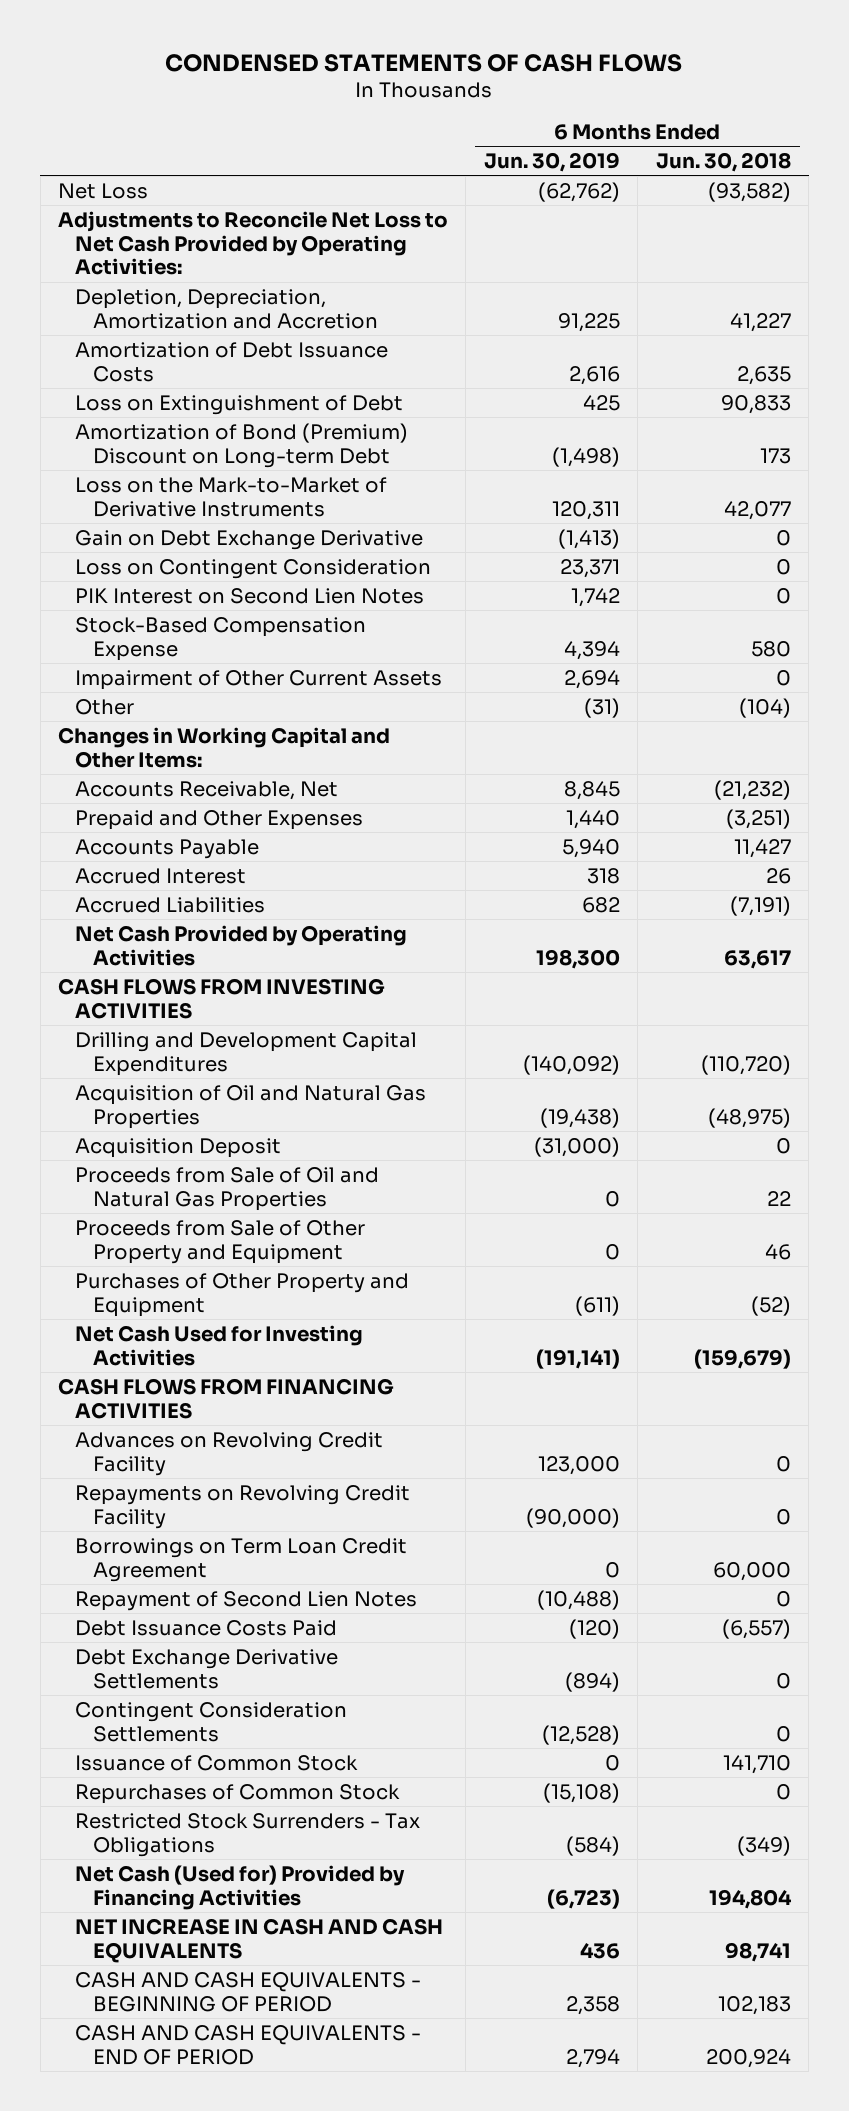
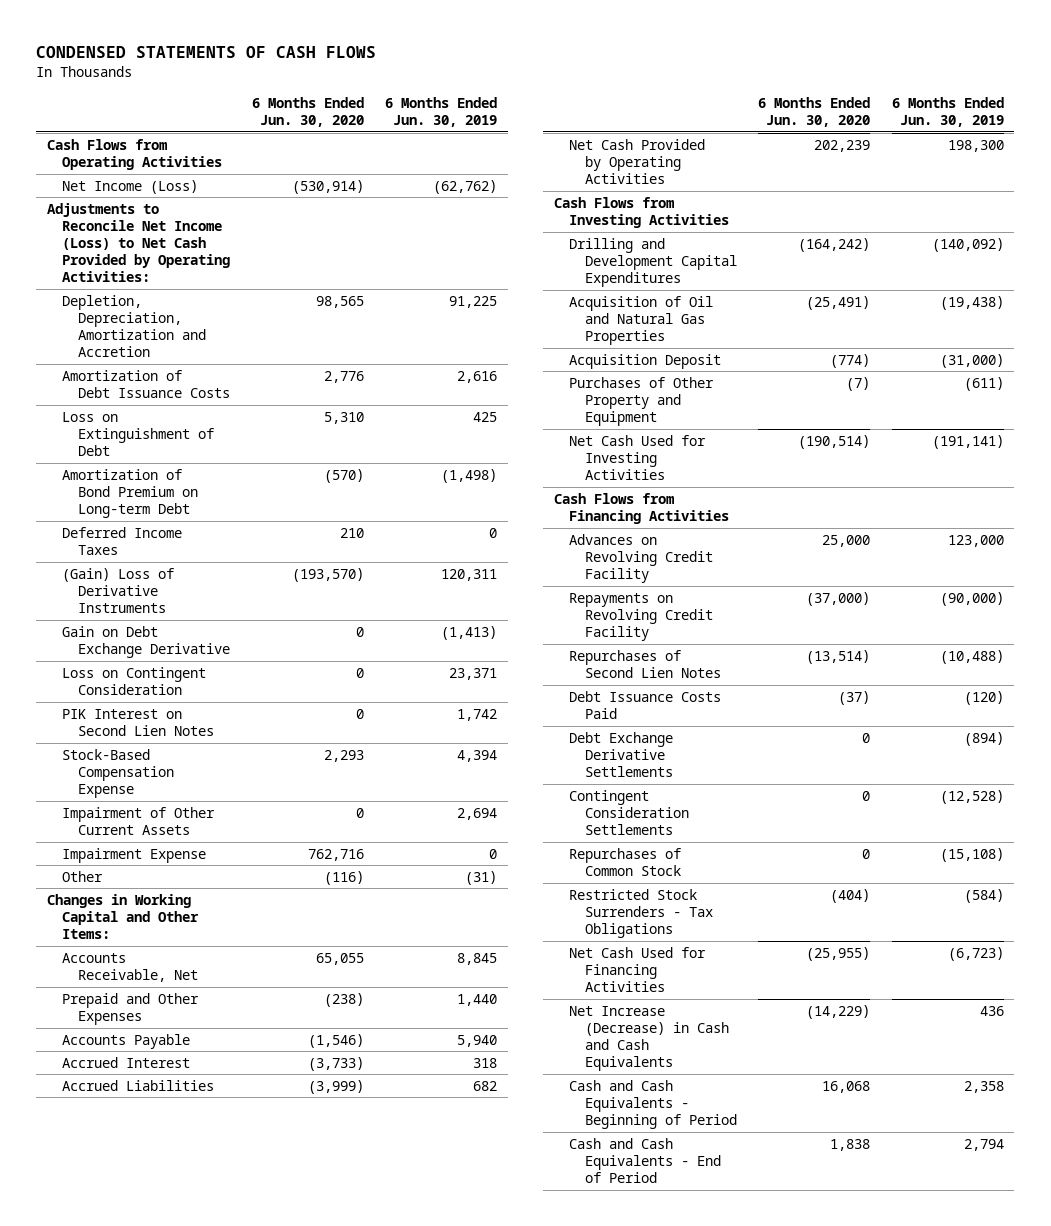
[655,151,791,172] Jun. 30, 2018 -> none
none -> [251,96,364,127] 6 Months Ended Jun. 30, 2020
none -> [46,138,223,170] Cash Flows from Operating Activities
[58,182,149,199] Net Loss -> [62,179,199,194] Net Income (Loss)
[58,210,449,276] Adjustments to Reconcile Net Loss to Net Cash Provided by Operating Activities: -> [46,202,231,283] Adjustments to Reconcile Net Income (Loss) to Net Cash Provided by Operating Activities:
[75,422,409,468] Amortization of Bond (Premium) Discount on Long-term Debt -> [62,468,198,519] Amortization of Bond Premium on Long-term Debt
none -> [62,526,183,555] Deferred Income Taxes
[75,476,388,517] Loss on the Mark-to-Market of Derivative Instruments -> [62,567,175,614] (Gain) Loss of Derivative Instruments
none -> [62,847,207,863] Impairment Expense
[58,977,386,1019] CASH FLOWS FROM INVESTING ACTIVITIES -> [553,196,730,228] Cash Flows from Investing Activities
[75,1166,380,1211] Proceeds from Sale of Oil and Natural Gas Properties -> none
[75,1219,366,1264] Proceeds from Sale of Other Property and Equipment -> none
[58,1377,395,1419] CASH FLOWS FROM FINANCING ACTIVITIES -> [553,492,730,524] Cash Flows from Financing Activities
[75,1537,408,1582] Borrowings on Term Loan Credit Agreement -> none
[75,1590,418,1611] Repayment of Second Lien Notes -> [569,649,721,678] Repurchases of Second Lien Notes
[75,1754,359,1771] Issuance of Common Stock -> none
[75,1864,406,1910] Net Cash (Used for) Provided by Financing Activities -> [569,946,707,993] Net Cash Used for Financing Activities
[75,1917,444,1963] NET INCREASE IN CASH AND CASH EQUIVALENTS -> [569,1005,729,1072] Net Increase (Decrease) in Cash and Cash Equivalents
[75,1971,422,2012] CASH AND CASH EQUIVALENTS - BEGINNING OF PERIOD -> [569,1079,737,1130] Cash and Cash Equivalents - Beginning of Period
[75,2024,422,2065] CASH AND CASH EQUIVALENTS - END OF PERIOD -> [569,1137,721,1184] Cash and Cash Equivalents - End of Period

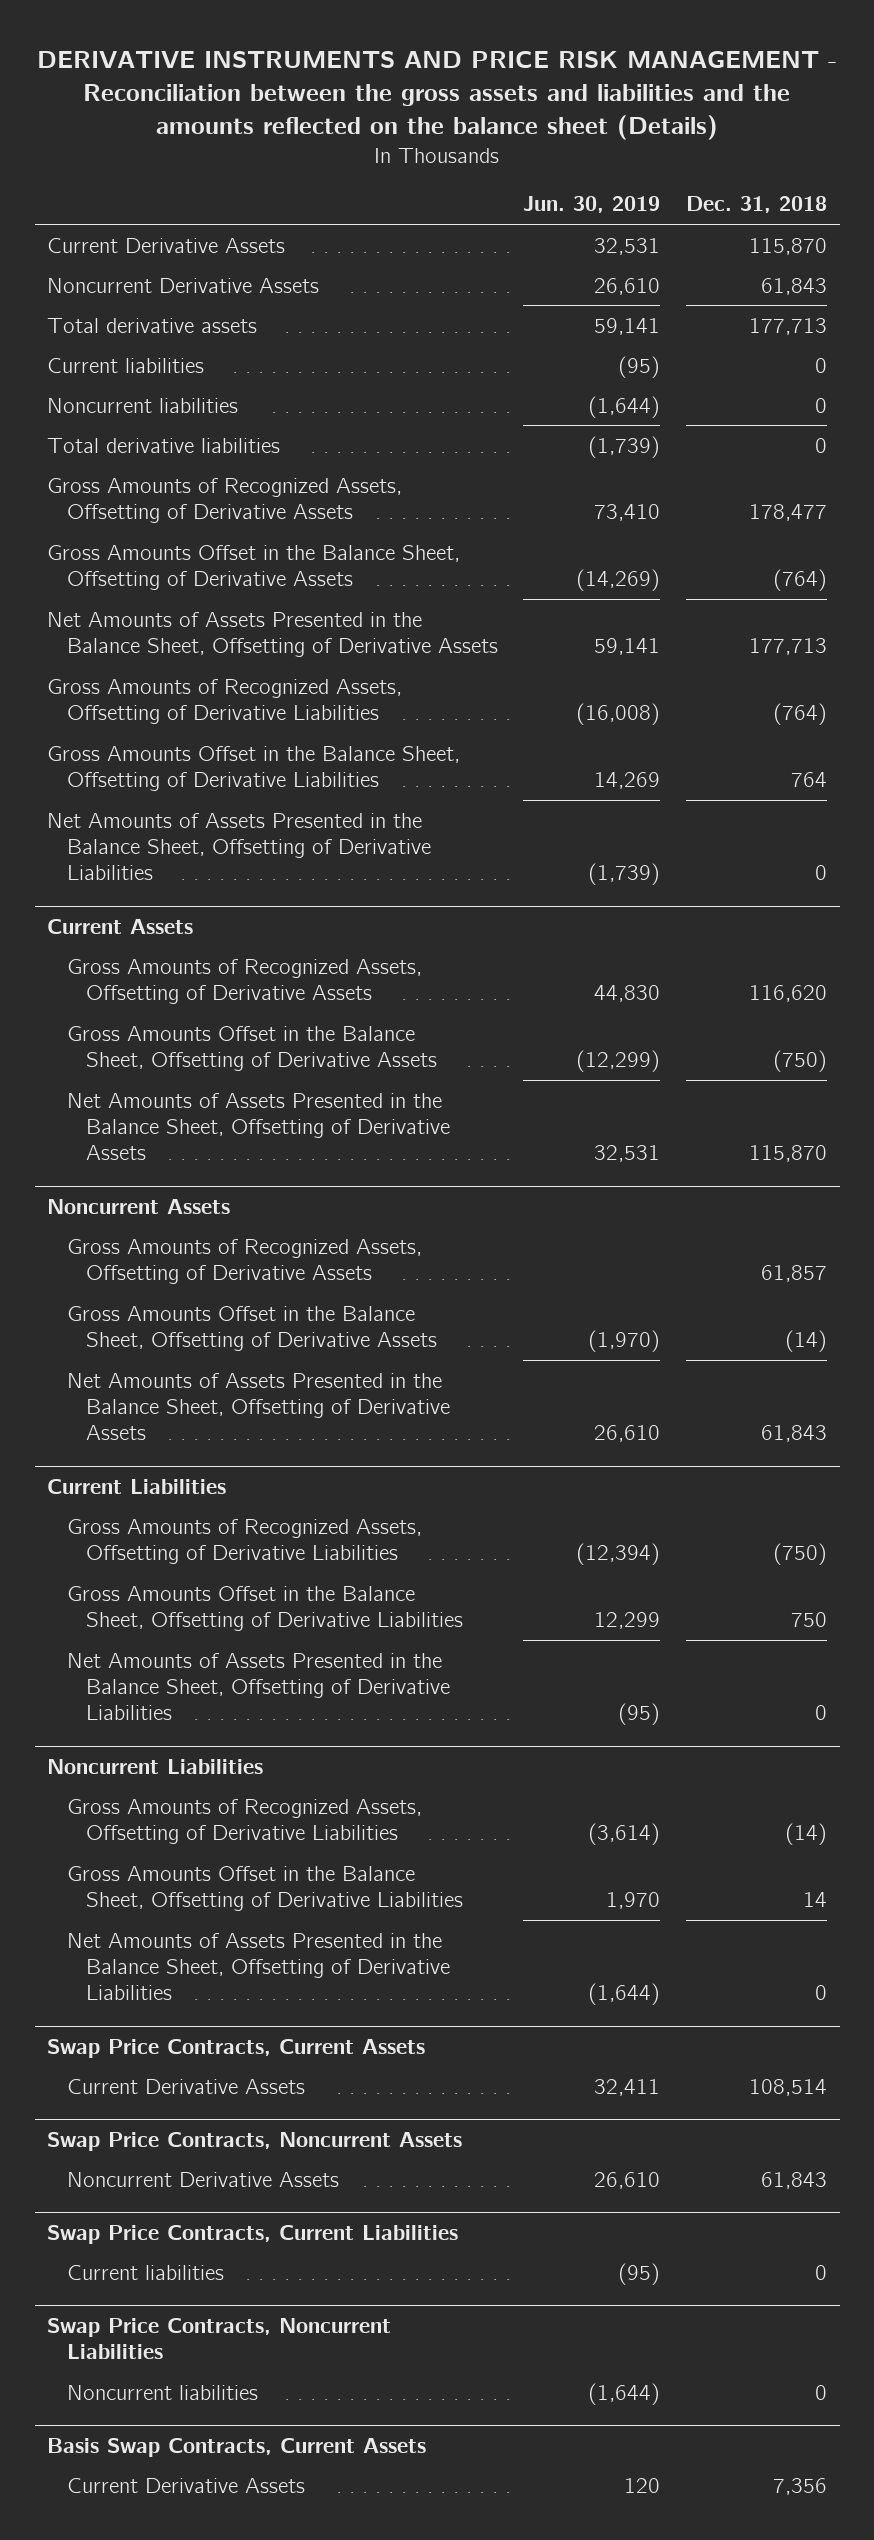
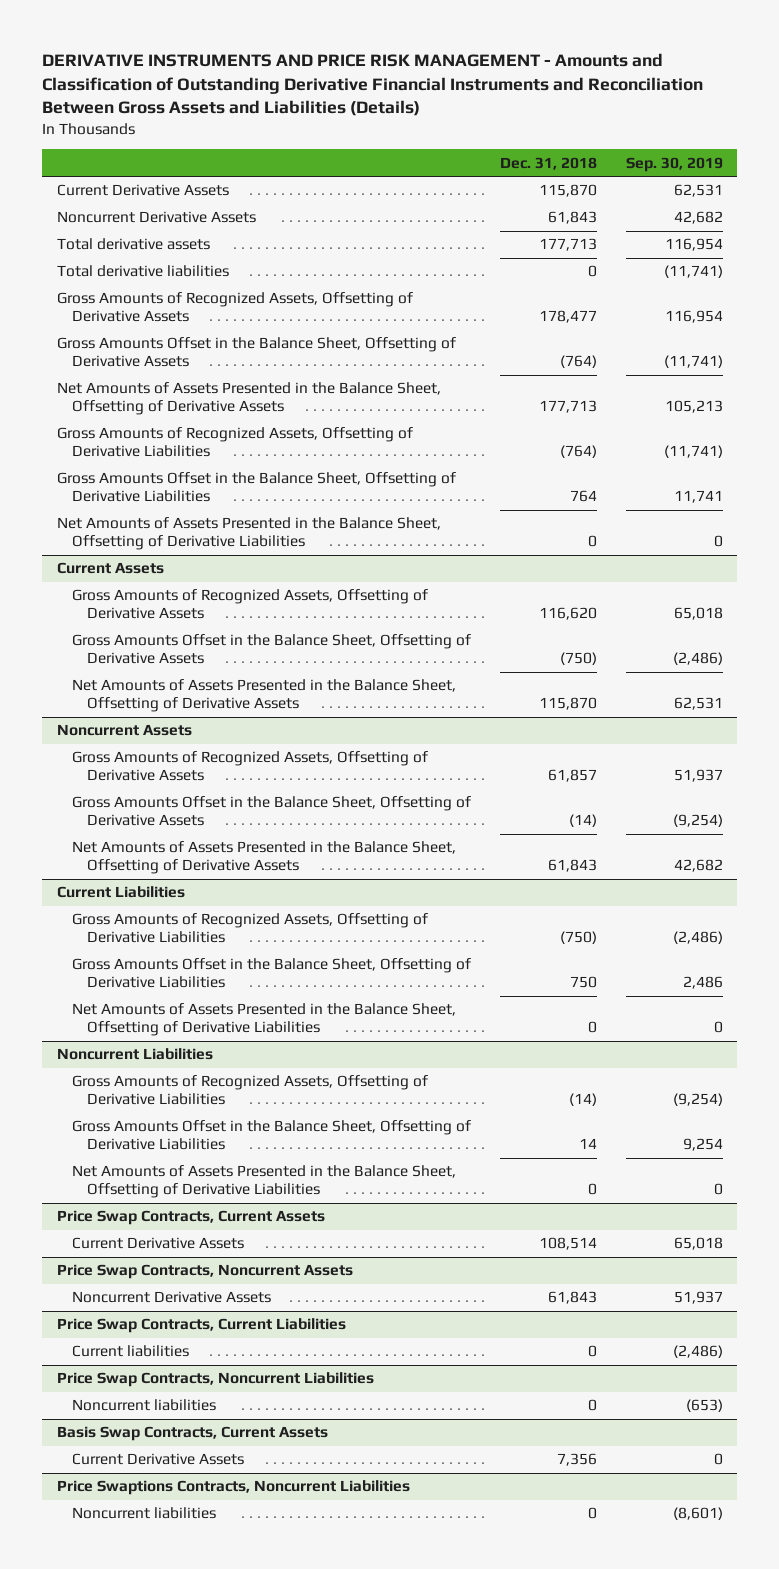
[37,50,838,140] DERIVATIVE INSTRUMENTS AND PRICE RISK MANAGEMENT - Reconciliation between the gross assets and liabilities and the amounts reflected on the balance sheet (Details) -> [42,52,704,117] DERIVATIVE INSTRUMENTS AND PRICE RISK MANAGEMENT - Amounts and Classification of Outstanding Derivative Financial Instruments and Reconciliation Between Gross Assets and Liabilities (Details)
[523,196,661,214] Jun. 30, 2019 -> none
none -> [625,156,723,172] Sep. 30, 2019
[47,357,205,373] Current liabilities -> none
[47,397,239,413] Noncurrent liabilities -> none
[47,2038,426,2058] Swap Price Contracts, Current Assets -> [56,1210,325,1226] Price Swap Contracts, Current Assets
[47,2131,463,2151] Swap Price Contracts, Noncurrent Assets -> [56,1264,353,1280] Price Swap Contracts, Noncurrent Assets
[47,2224,459,2244] Swap Price Contracts, Current Liabilities -> [56,1318,346,1334] Price Swap Contracts, Current Liabilities
[47,2317,392,2359] Swap Price Contracts, Noncurrent Liabilities -> [56,1372,374,1388] Price Swap Contracts, Noncurrent Liabilities
none -> [56,1480,410,1496] Price Swaptions Contracts, Noncurrent Liabilities
none -> [71,1507,216,1520] Noncurrent liabilities

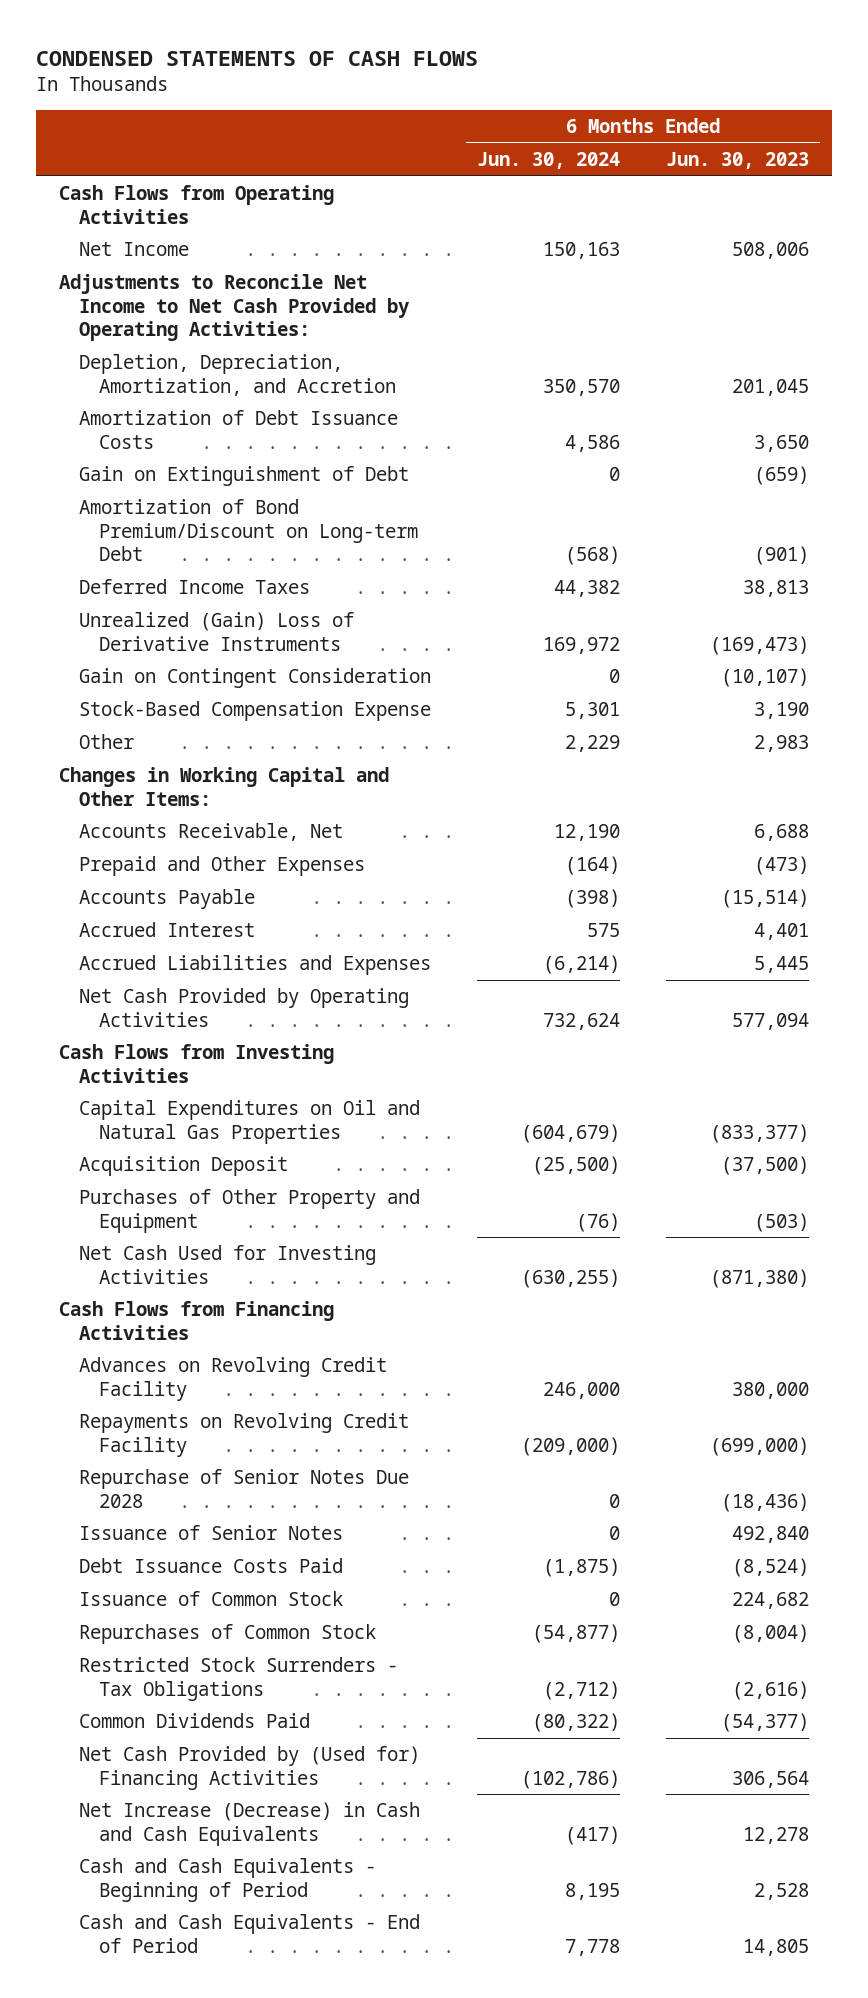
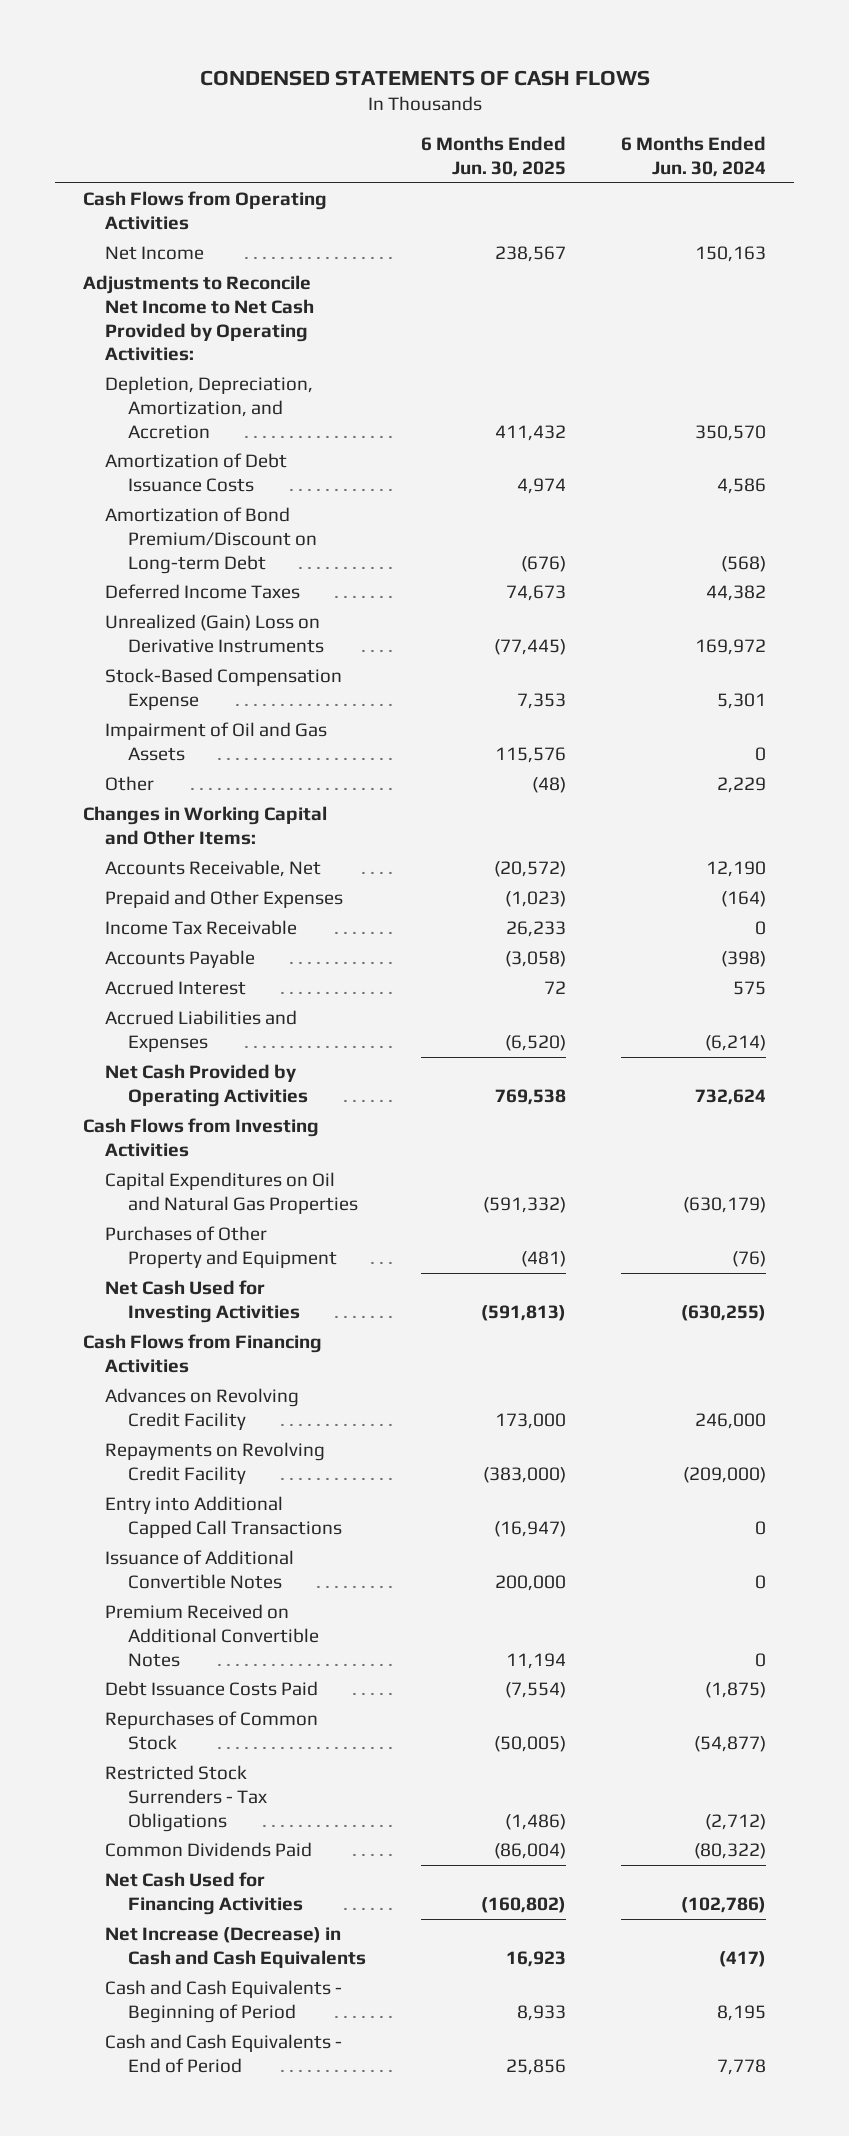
[665,151,809,169] Jun. 30, 2023 -> none
none -> [420,135,566,177] 6 Months Ended Jun. 30, 2025
[79,466,410,487] Gain on Extinguishment of Debt -> none
[79,668,432,689] Gain on Contingent Consideration -> none
[79,612,355,651] Unrealized (Gain) Loss of Derivative Instruments -> [105,614,324,653] Unrealized (Gain) Loss on Derivative Instruments
none -> [105,722,328,761] Impairment of Oil and Gas Assets
none -> [105,920,298,936] Income Tax Receivable
[79,1156,289,1177] Acquisition Deposit -> none
[521,1123,621,1143] (604,679) -> [683,1196,767,1213] (630,179)
[79,1469,410,1508] Repurchase of Senior Notes Due 2028 -> none
none -> [105,1496,342,1538] Entry into Additional Capped Call Transactions
[79,1525,344,1541] Issuance of Senior Notes -> [105,1550,295,1589] Issuance of Additional Convertible Notes
none -> [105,1604,319,1667] Premium Received on Additional Convertible Notes
[79,1591,344,1607] Issuance of Common Stock -> none
[79,1746,421,1790] Net Cash Provided by (Used for) Financing Activities -> [105,1872,303,1915] Net Cash Used for Financing Activities

